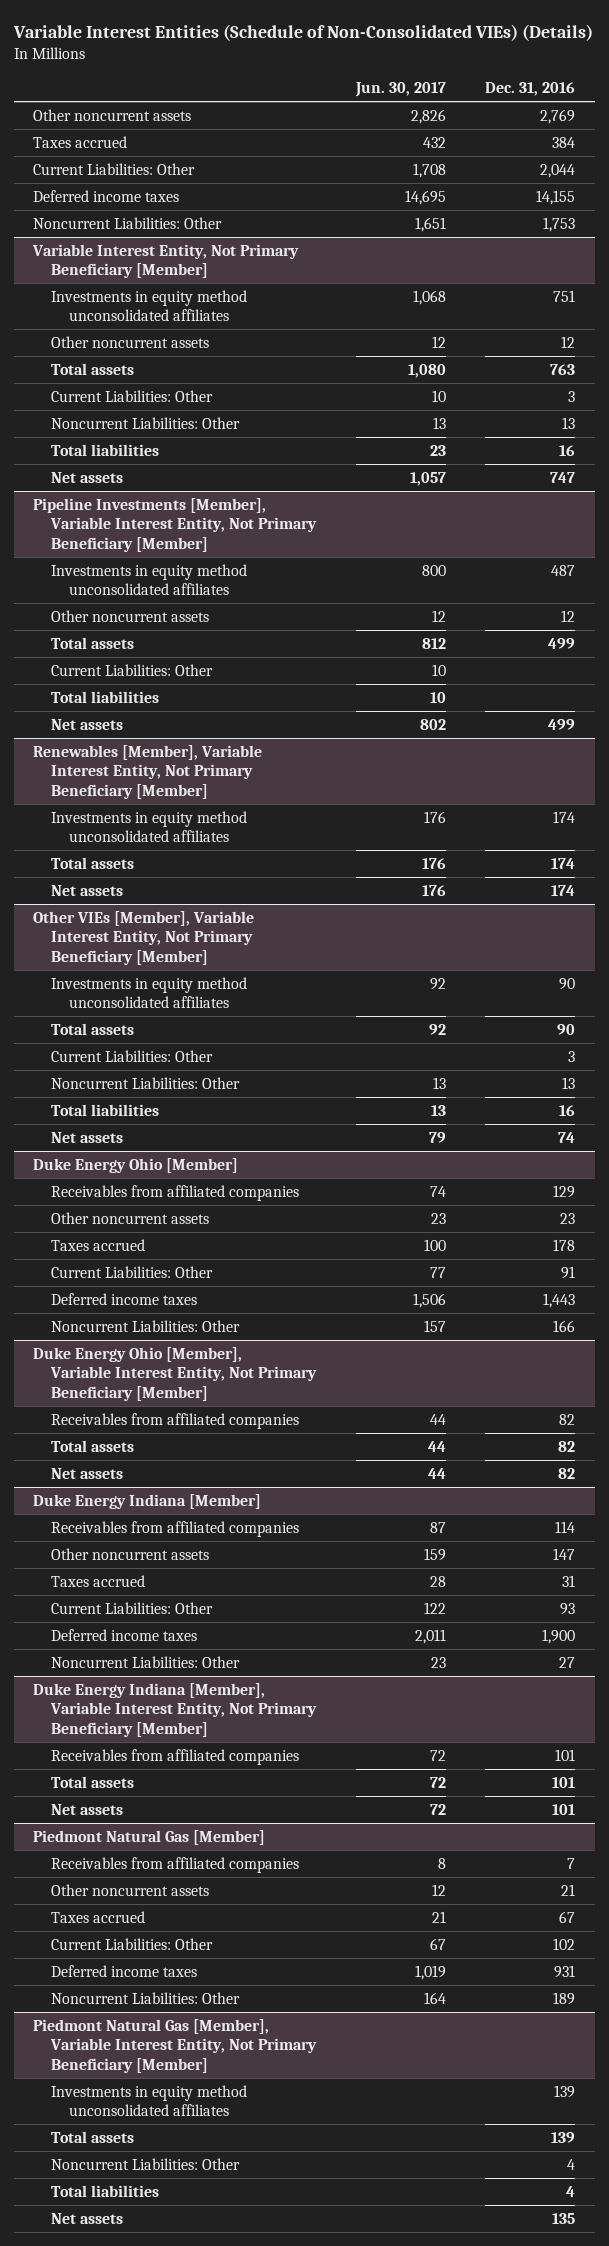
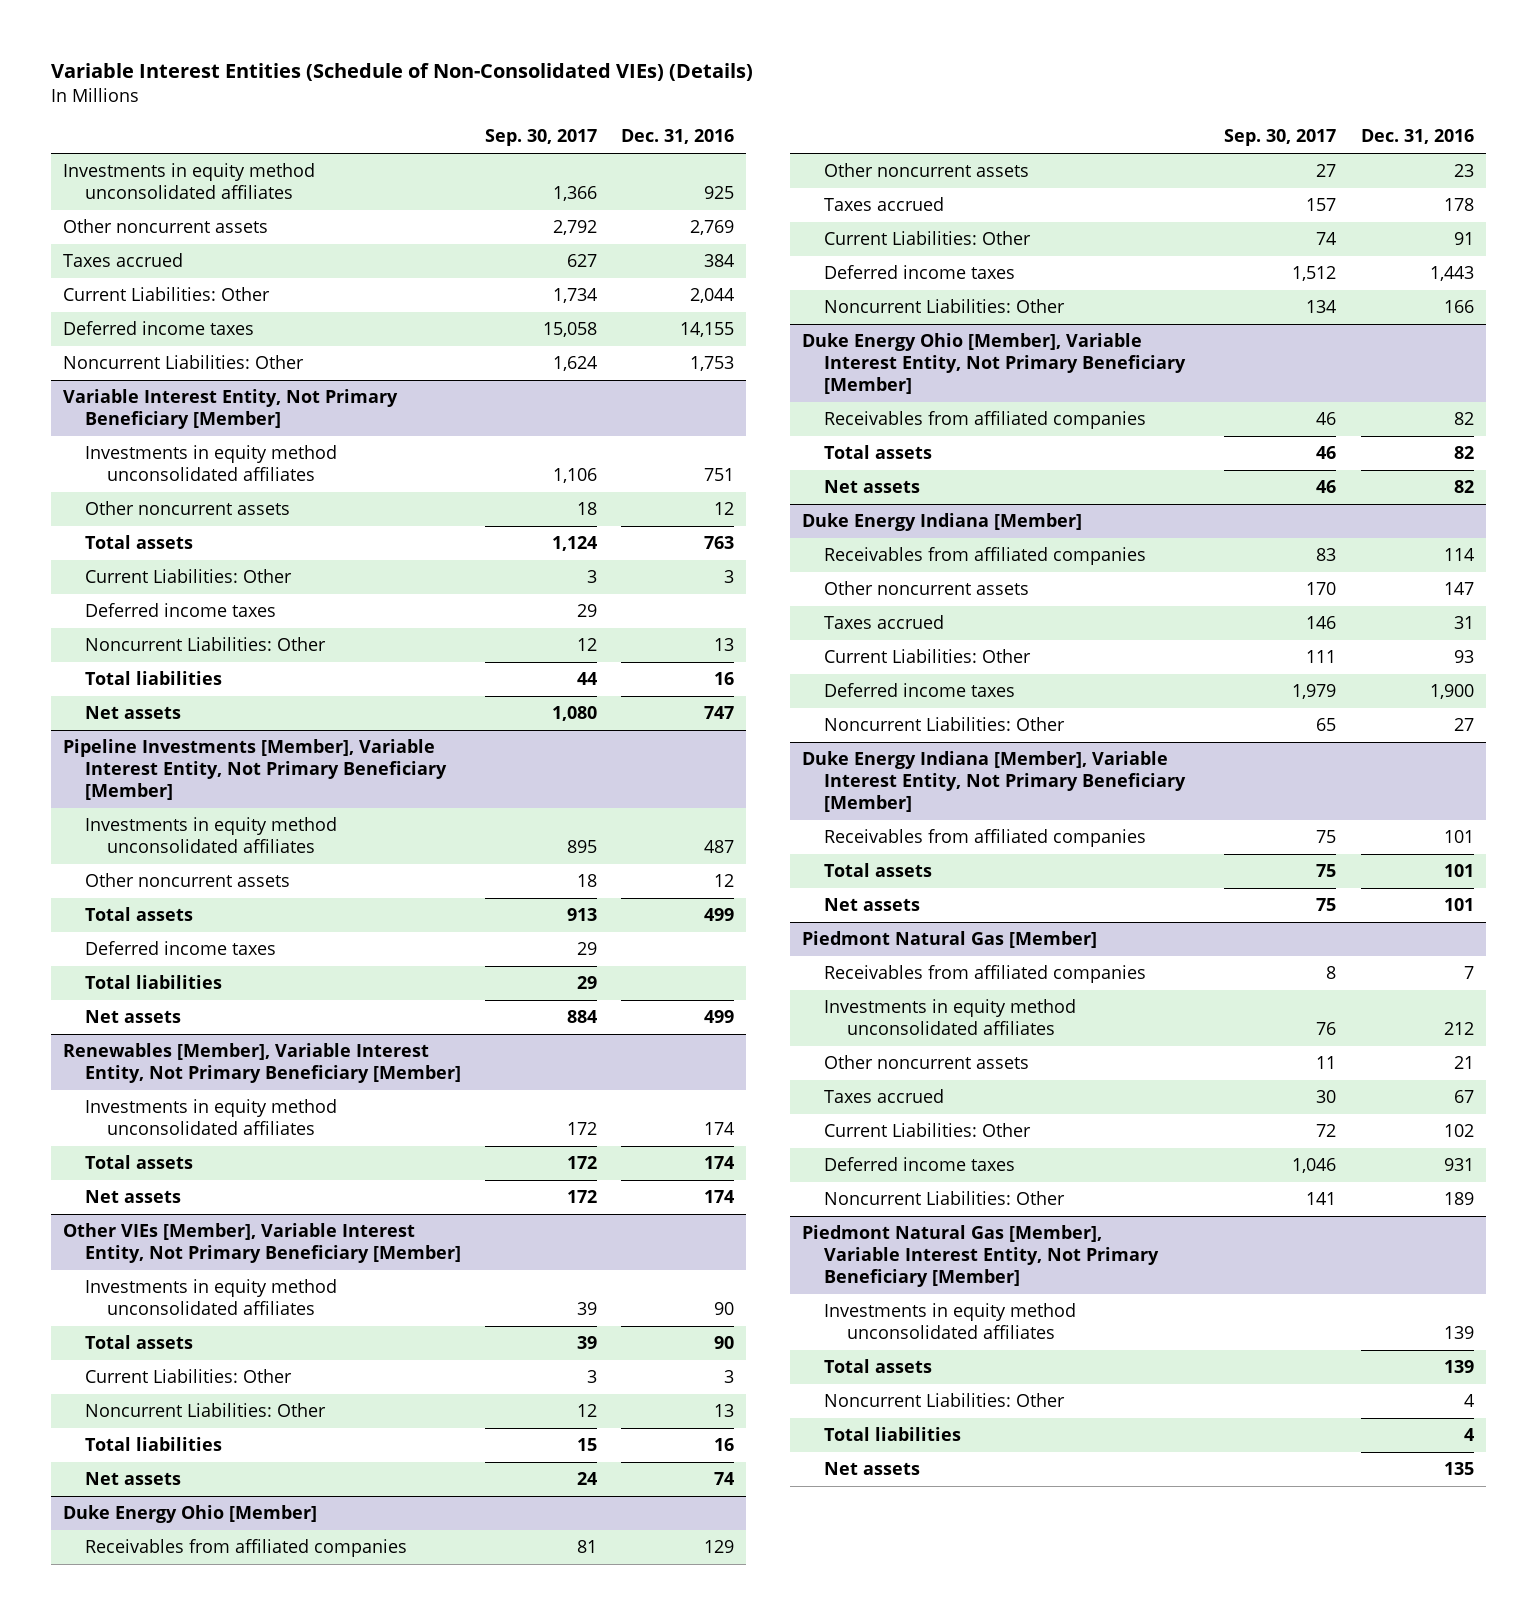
[354,82,446,98] Jun. 30, 2017 -> none
none -> [485,129,598,147] Sep. 30, 2017
none -> [62,163,315,199] Investments in equity method unconsolidated affiliates
none -> [84,603,276,618] Deferred income taxes
[51,663,214,676] Current Liabilities: Other -> none
none -> [84,941,276,956] Deferred income taxes
none -> [824,999,1077,1035] Investments in equity method unconsolidated affiliates

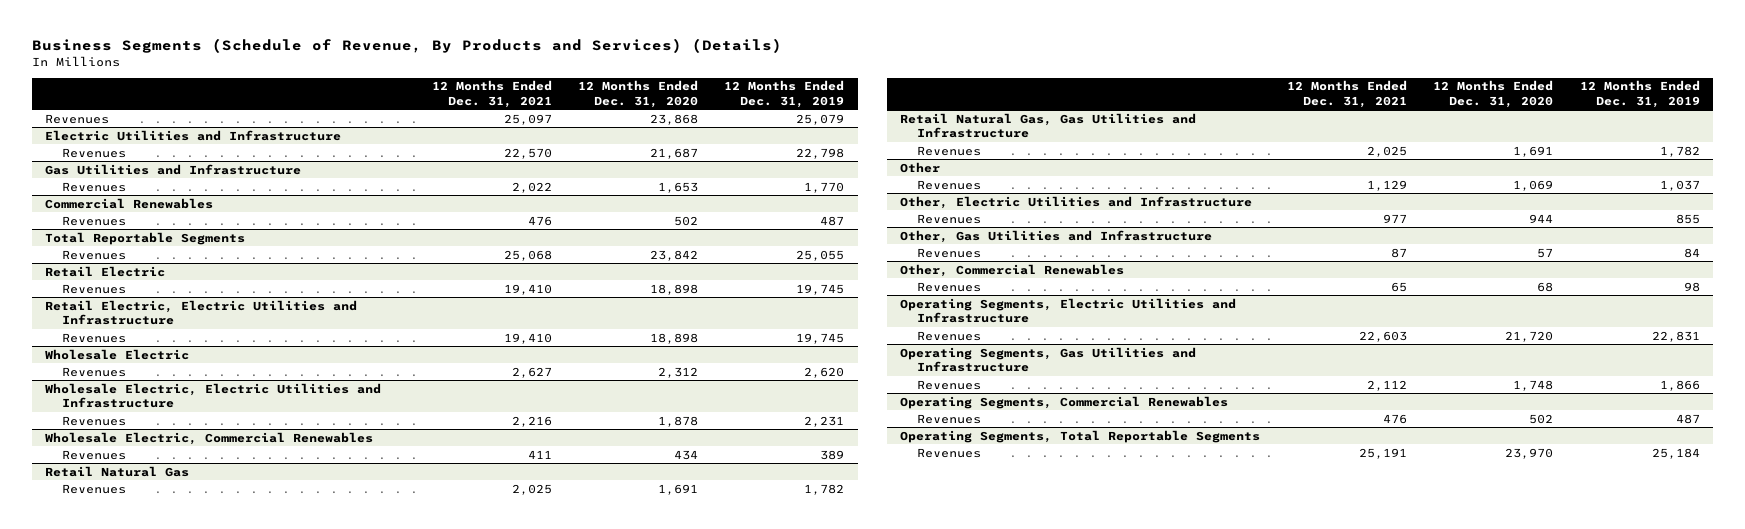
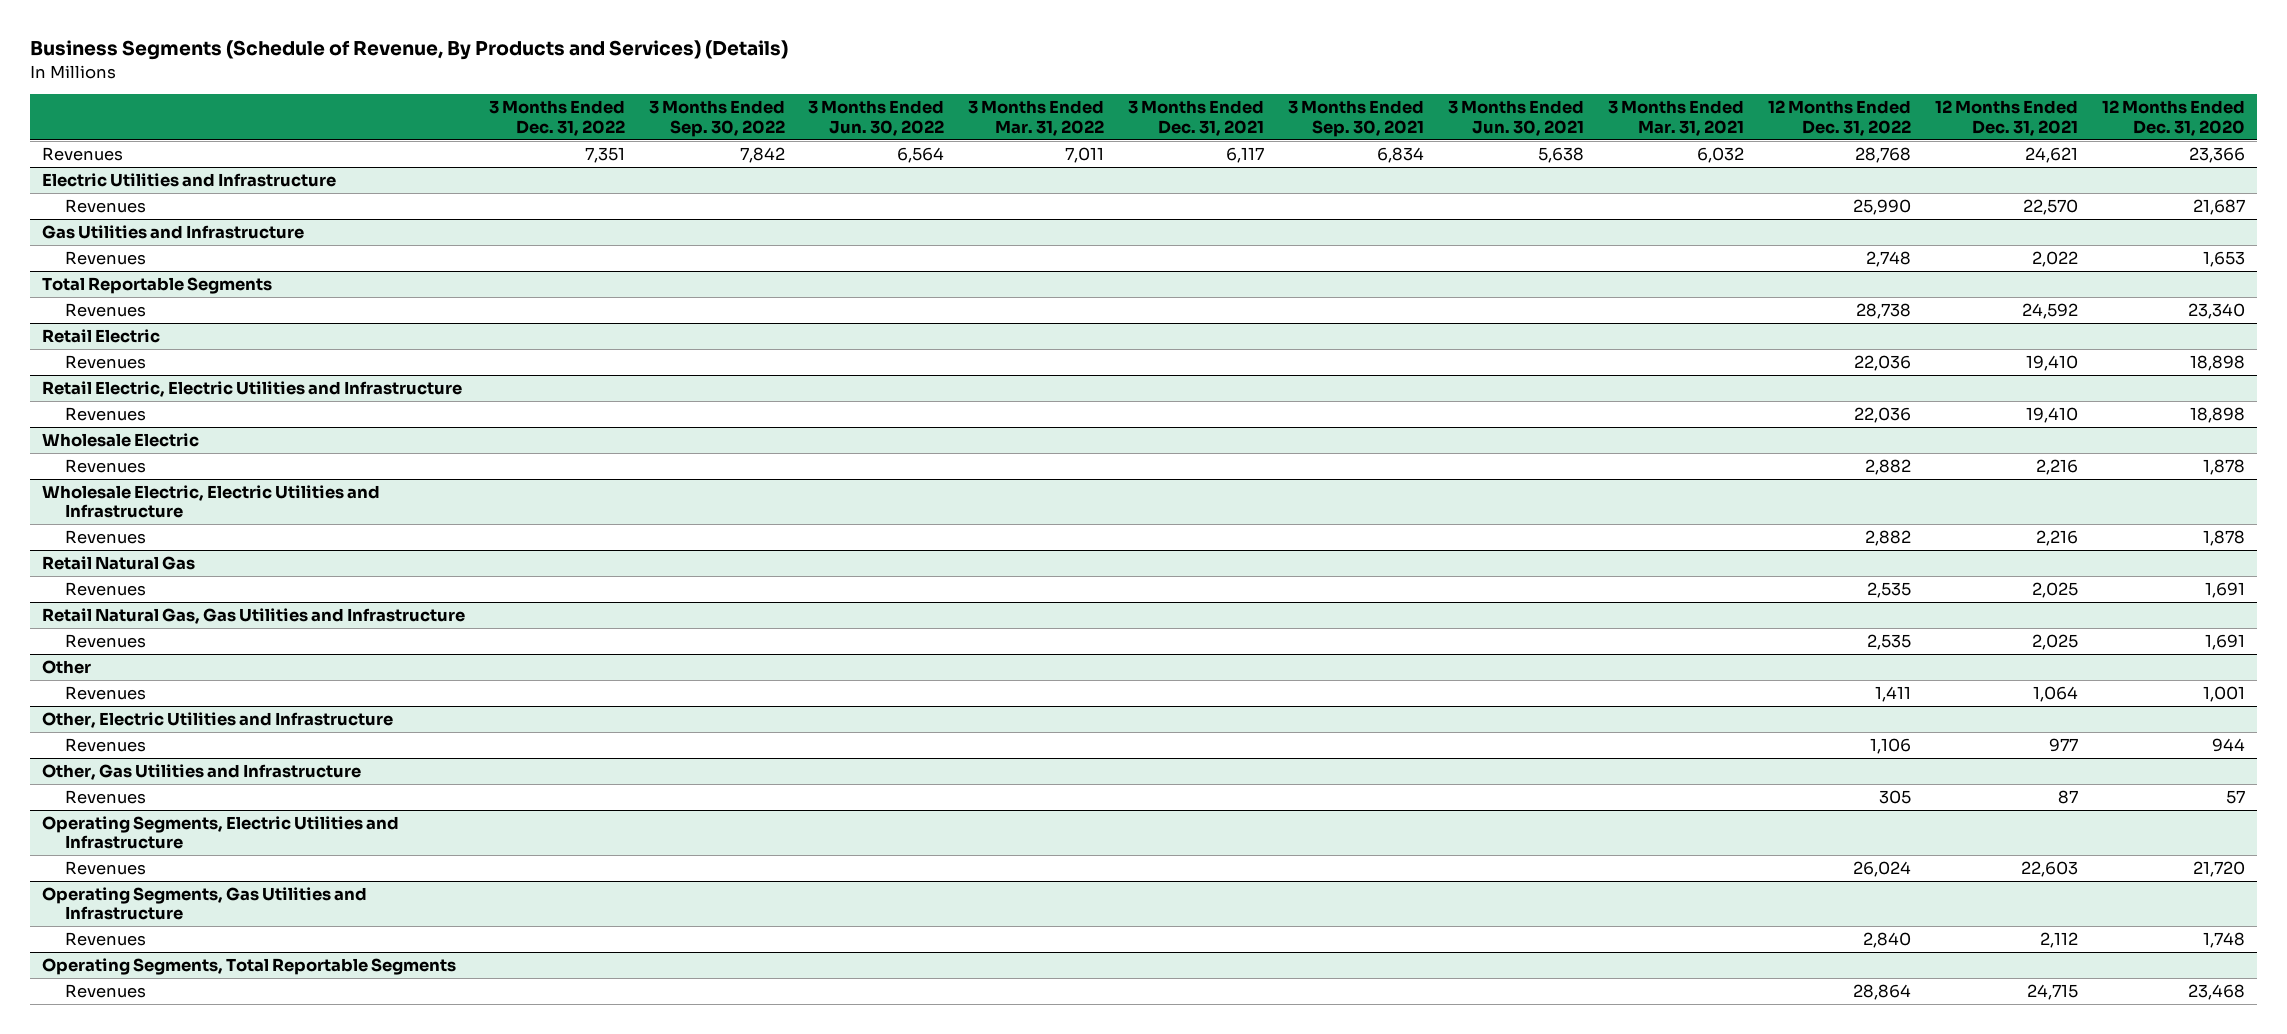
[724,80,845,108] 12 Months Ended Dec. 31, 2019 -> none
none -> [488,100,625,136] 3 Months Ended Dec. 31, 2022
none -> [648,100,785,137] 3 Months Ended Sep. 30, 2022
none -> [808,100,945,136] 3 Months Ended Jun. 30, 2022
none -> [968,100,1105,136] 3 Months Ended Mar. 31, 2022
none -> [1128,100,1265,136] 3 Months Ended Dec. 31, 2021
none -> [1288,100,1425,137] 3 Months Ended Sep. 30, 2021
none -> [1448,100,1585,136] 3 Months Ended Jun. 30, 2021
none -> [1608,100,1745,136] 3 Months Ended Mar. 31, 2021
none -> [1768,100,1912,136] 12 Months Ended Dec. 31, 2022
[503,113,552,125] 25,097 -> [2025,147,2079,164] 24,621
[649,113,698,125] 23,868 -> [2189,147,2246,164] 23,366
[45,197,214,209] Commercial Renewables -> none
[61,215,126,226] Revenues -> none
[503,249,552,261] 25,068 -> [2022,303,2079,320] 24,592
[649,249,698,261] 23,842 -> [2188,303,2246,320] 23,340
[511,366,552,378] 2,627 -> [2036,459,2079,476] 2,216
[657,366,698,378] 2,312 -> [2203,459,2246,476] 1,878
[45,431,374,445] Wholesale Electric, Commercial Renewables -> none
[61,449,126,460] Revenues -> none
[1366,179,1407,191] 1,129 -> [2033,686,2079,703] 1,064
[1513,179,1554,191] 1,069 -> [2203,686,2246,703] 1,001
[900,263,1125,277] Other, Commercial Renewables -> none
[916,281,981,292] Revenues -> none
[900,395,1229,409] Operating Segments, Commercial Renewables -> none
[916,413,981,424] Revenues -> none
[1358,447,1407,459] 25,191 -> [2027,984,2079,1001] 24,715
[1505,447,1554,459] 23,970 -> [2188,984,2246,1001] 23,468

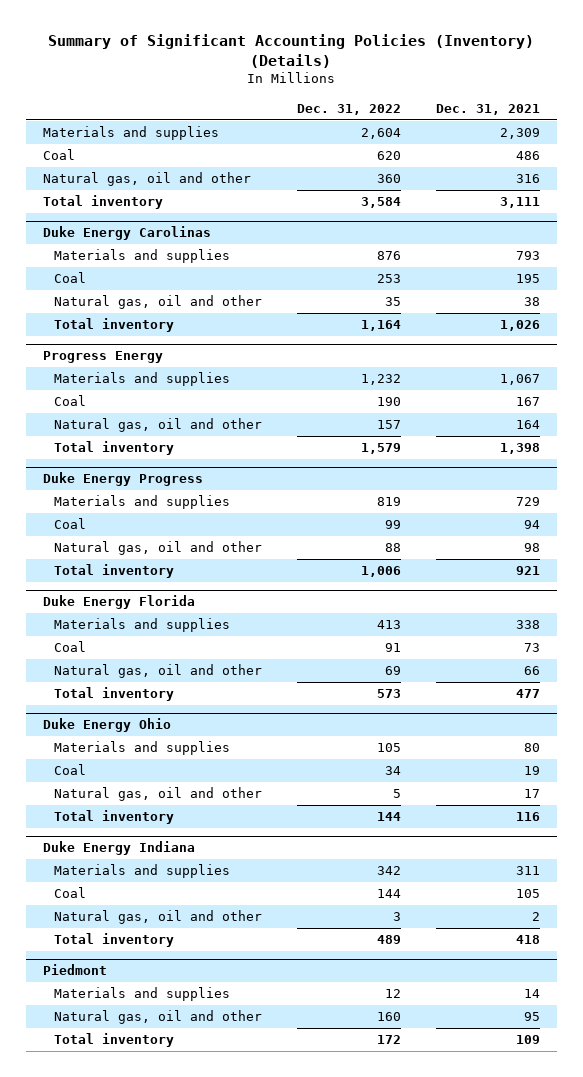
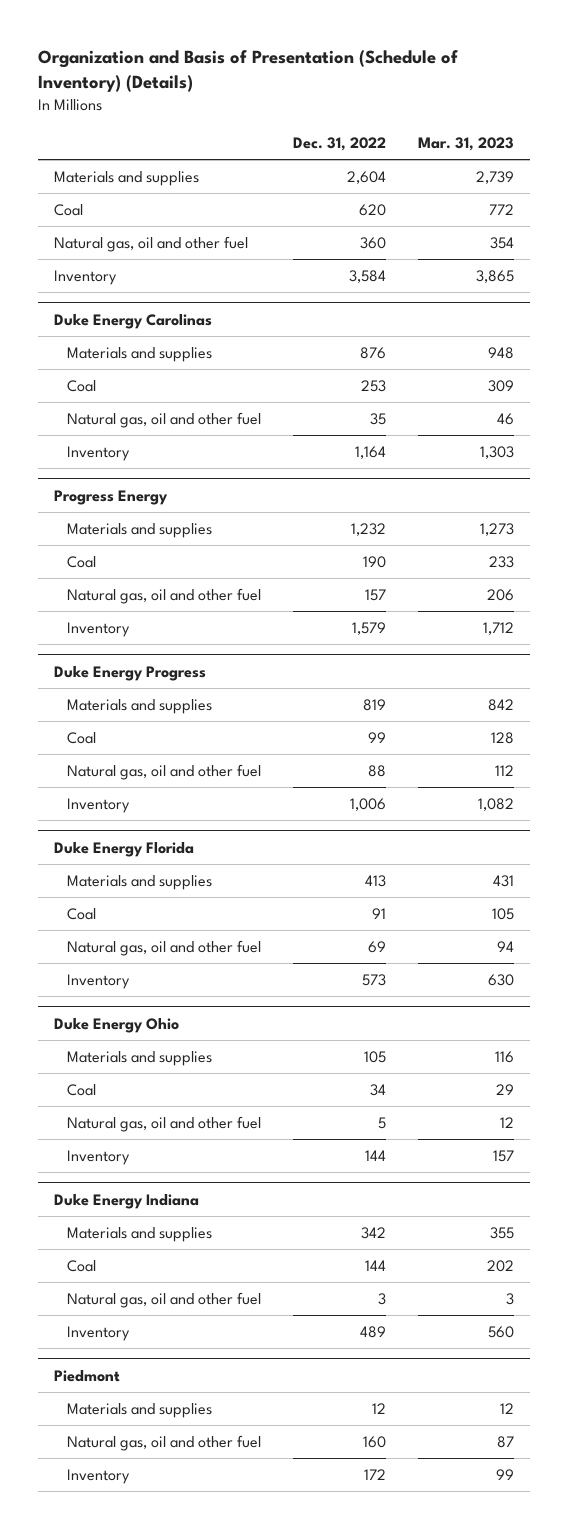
[48,33,535,68] Summary of Significant Accounting Policies (Inventory) (Details) -> [37,49,458,93] Organization and Basis of Presentation (Schedule of Inventory) (Details)
[435,103,540,115] Dec. 31, 2021 -> none
none -> [418,137,515,152] Mar. 31, 2023
[43,172,252,187] Natural gas, oil and other -> [53,236,248,253] Natural gas, oil and other fuel
[43,195,164,210] Total inventory -> [53,270,117,286] Inventory
[54,295,263,310] Natural gas, oil and other -> [67,412,262,429] Natural gas, oil and other fuel
[54,318,175,333] Total inventory -> [67,446,131,462] Inventory
[54,418,263,433] Natural gas, oil and other -> [67,588,262,605] Natural gas, oil and other fuel
[54,441,175,456] Total inventory -> [67,622,131,638] Inventory
[54,541,263,556] Natural gas, oil and other -> [67,764,262,781] Natural gas, oil and other fuel
[54,564,175,579] Total inventory -> [67,798,131,814] Inventory
[54,664,263,679] Natural gas, oil and other -> [67,940,262,957] Natural gas, oil and other fuel
[54,687,175,702] Total inventory -> [67,974,131,990] Inventory
[54,787,263,802] Natural gas, oil and other -> [67,1116,262,1133] Natural gas, oil and other fuel
[54,810,175,825] Total inventory -> [67,1150,131,1166] Inventory
[54,910,263,925] Natural gas, oil and other -> [67,1292,262,1309] Natural gas, oil and other fuel
[54,933,175,948] Total inventory -> [67,1326,131,1342] Inventory
[54,1010,263,1025] Natural gas, oil and other -> [67,1435,262,1452] Natural gas, oil and other fuel
[54,1033,175,1048] Total inventory -> [67,1469,131,1485] Inventory

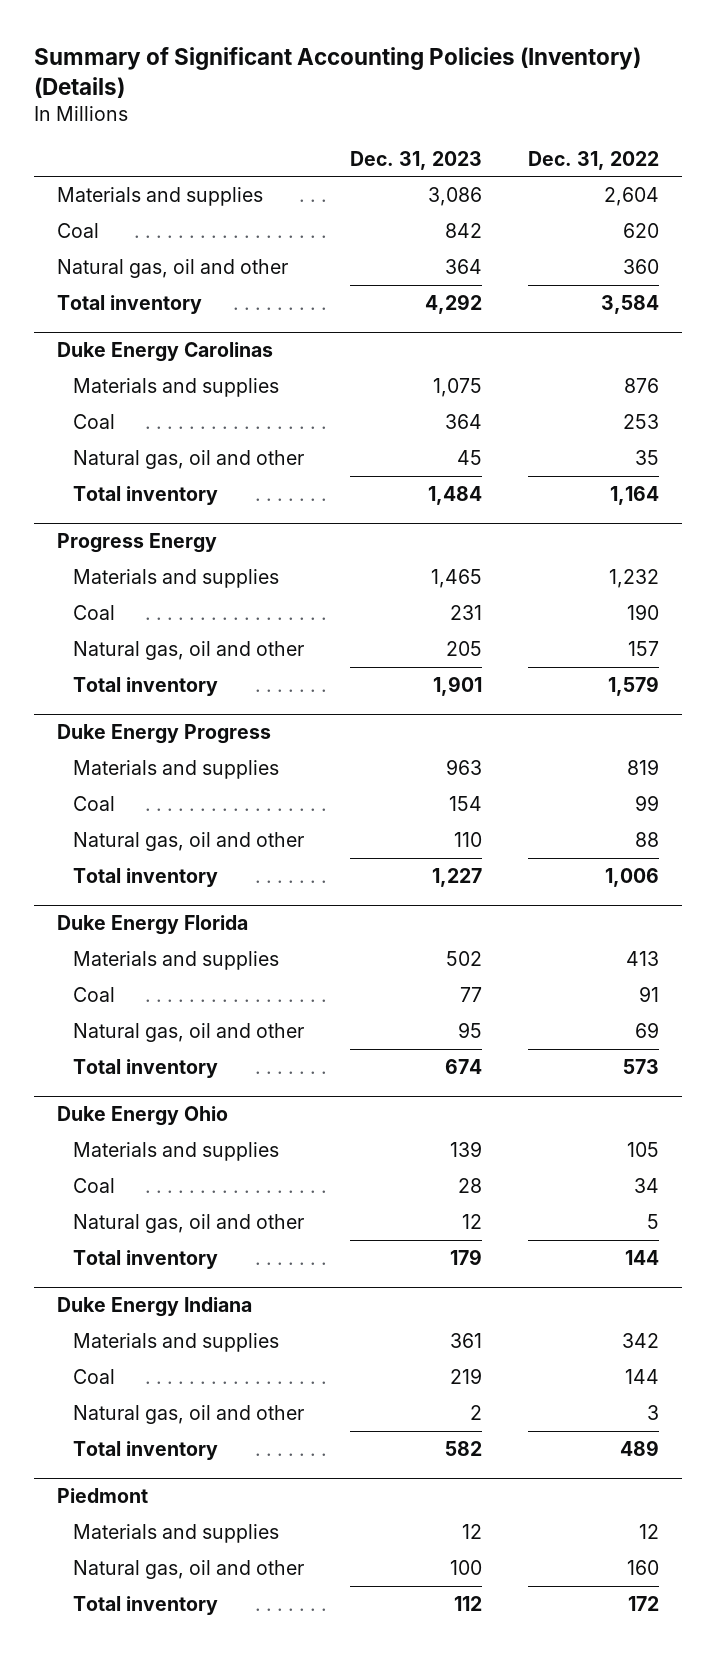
[37,49,458,93] Organization and Basis of Presentation (Schedule of Inventory) (Details) -> [34,46,642,98] Summary of Significant Accounting Policies (Inventory) (Details)
[418,137,515,152] Mar. 31, 2023 -> none
none -> [350,150,483,170] Dec. 31, 2023
[53,236,248,253] Natural gas, oil and other fuel -> [57,258,289,278] Natural gas, oil and other
[53,270,117,286] Inventory -> [57,294,203,314] Total inventory
[67,412,262,429] Natural gas, oil and other fuel -> [73,449,305,469] Natural gas, oil and other
[67,446,131,462] Inventory -> [73,485,219,505] Total inventory
[67,588,262,605] Natural gas, oil and other fuel -> [73,640,305,660] Natural gas, oil and other
[67,622,131,638] Inventory -> [73,676,219,696] Total inventory
[67,764,262,781] Natural gas, oil and other fuel -> [73,831,305,851] Natural gas, oil and other
[67,798,131,814] Inventory -> [73,867,219,887] Total inventory
[67,940,262,957] Natural gas, oil and other fuel -> [73,1022,305,1042] Natural gas, oil and other
[67,974,131,990] Inventory -> [73,1058,219,1078] Total inventory
[67,1116,262,1133] Natural gas, oil and other fuel -> [73,1213,305,1233] Natural gas, oil and other
[67,1150,131,1166] Inventory -> [73,1249,219,1269] Total inventory
[67,1292,262,1309] Natural gas, oil and other fuel -> [73,1404,305,1424] Natural gas, oil and other
[67,1326,131,1342] Inventory -> [73,1440,219,1460] Total inventory
[67,1435,262,1452] Natural gas, oil and other fuel -> [73,1559,305,1579] Natural gas, oil and other
[67,1469,131,1485] Inventory -> [73,1595,219,1615] Total inventory

